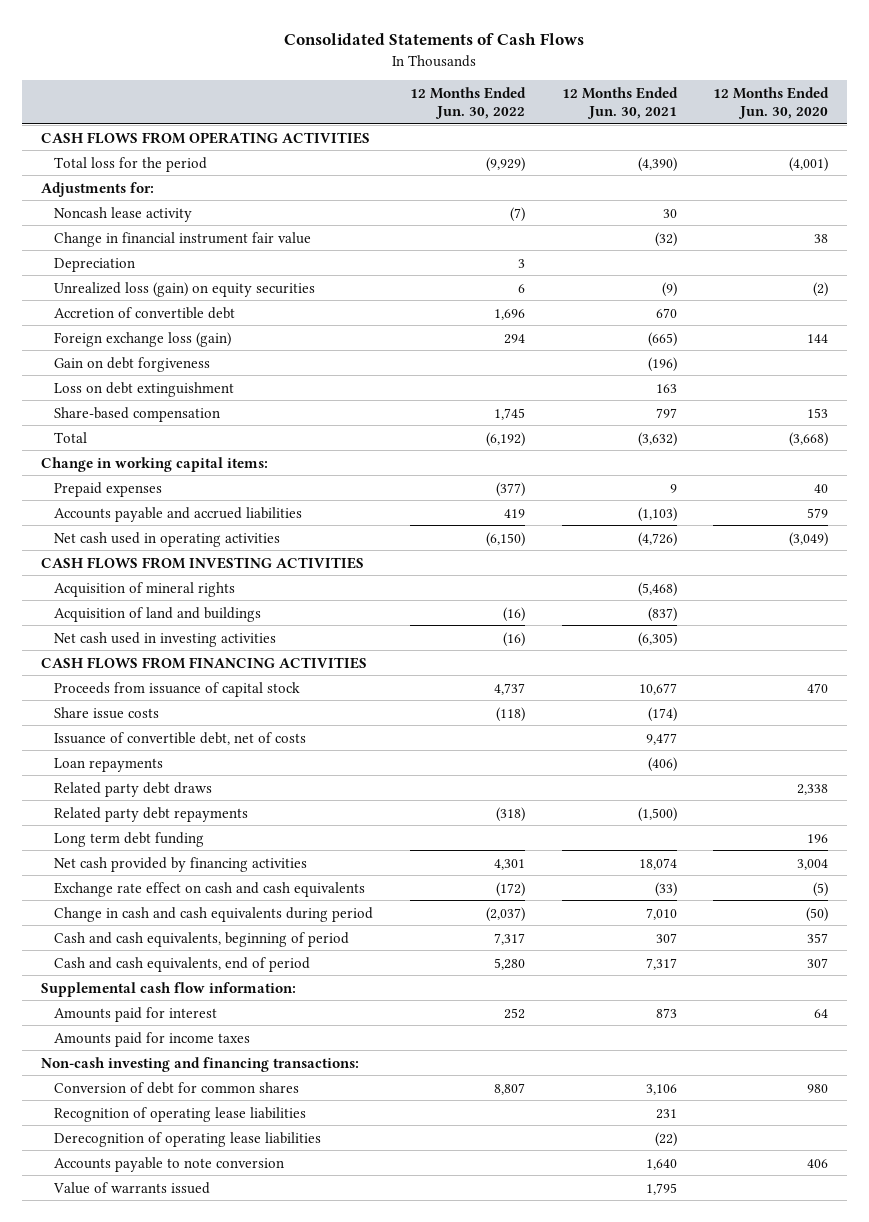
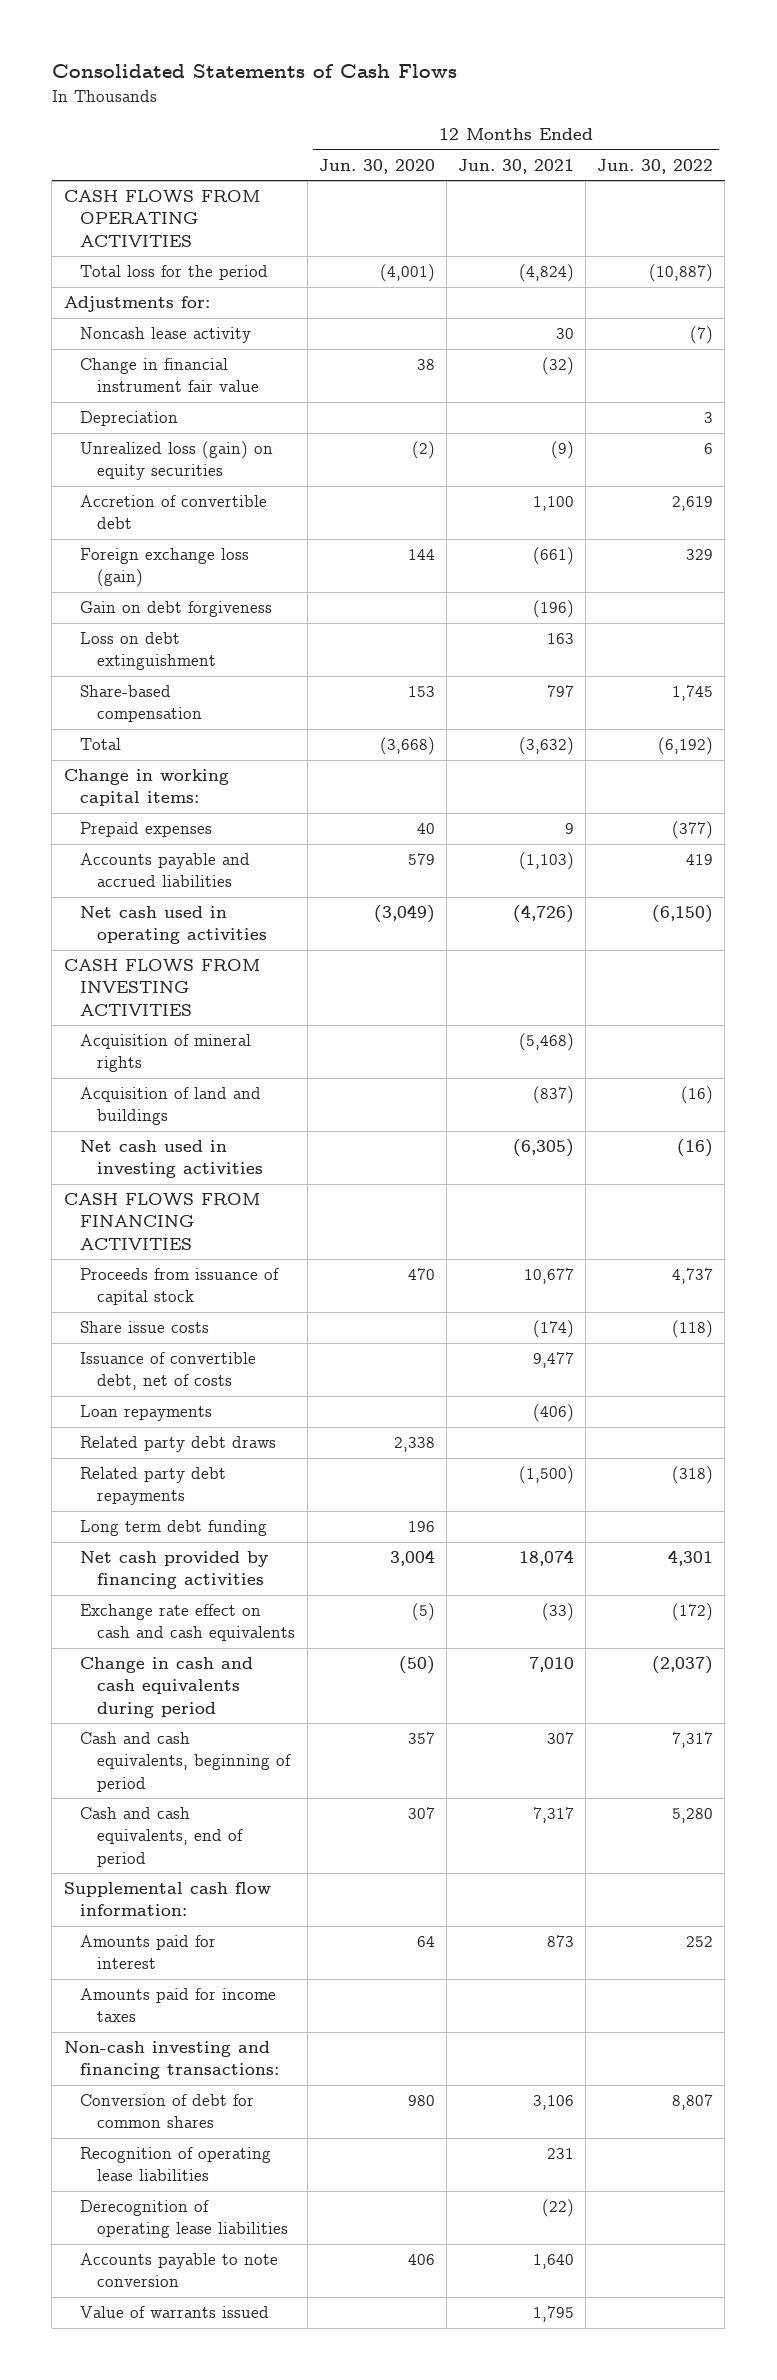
[485,156,525,172] (9,929) -> [649,264,714,283] (10,887)
[637,156,677,172] (4,390) -> [518,264,574,283] (4,824)
[493,308,525,320] 1,696 -> [672,496,714,512] 2,619
[655,307,677,318] 670 -> [532,496,574,512] 1,100
[503,333,525,344] 294 -> [686,549,714,561] 329
[647,331,677,347] (665) -> [532,547,574,566] (661)

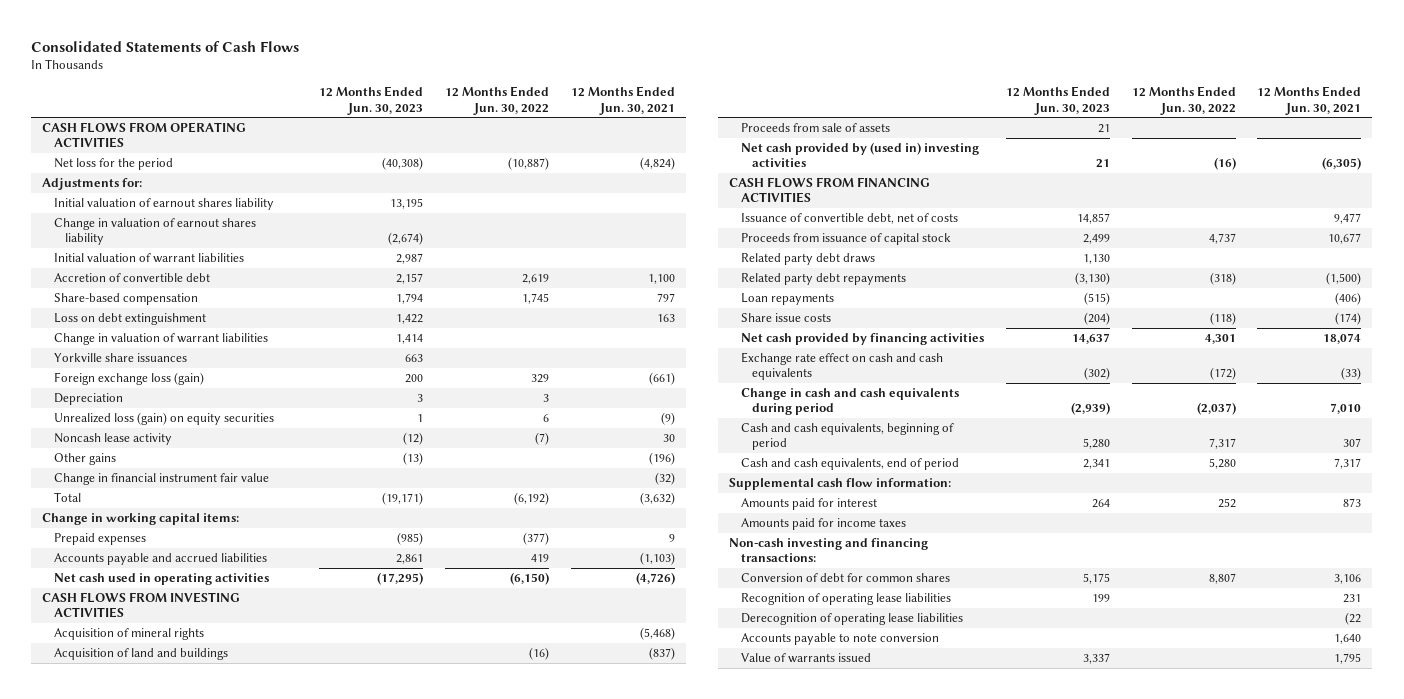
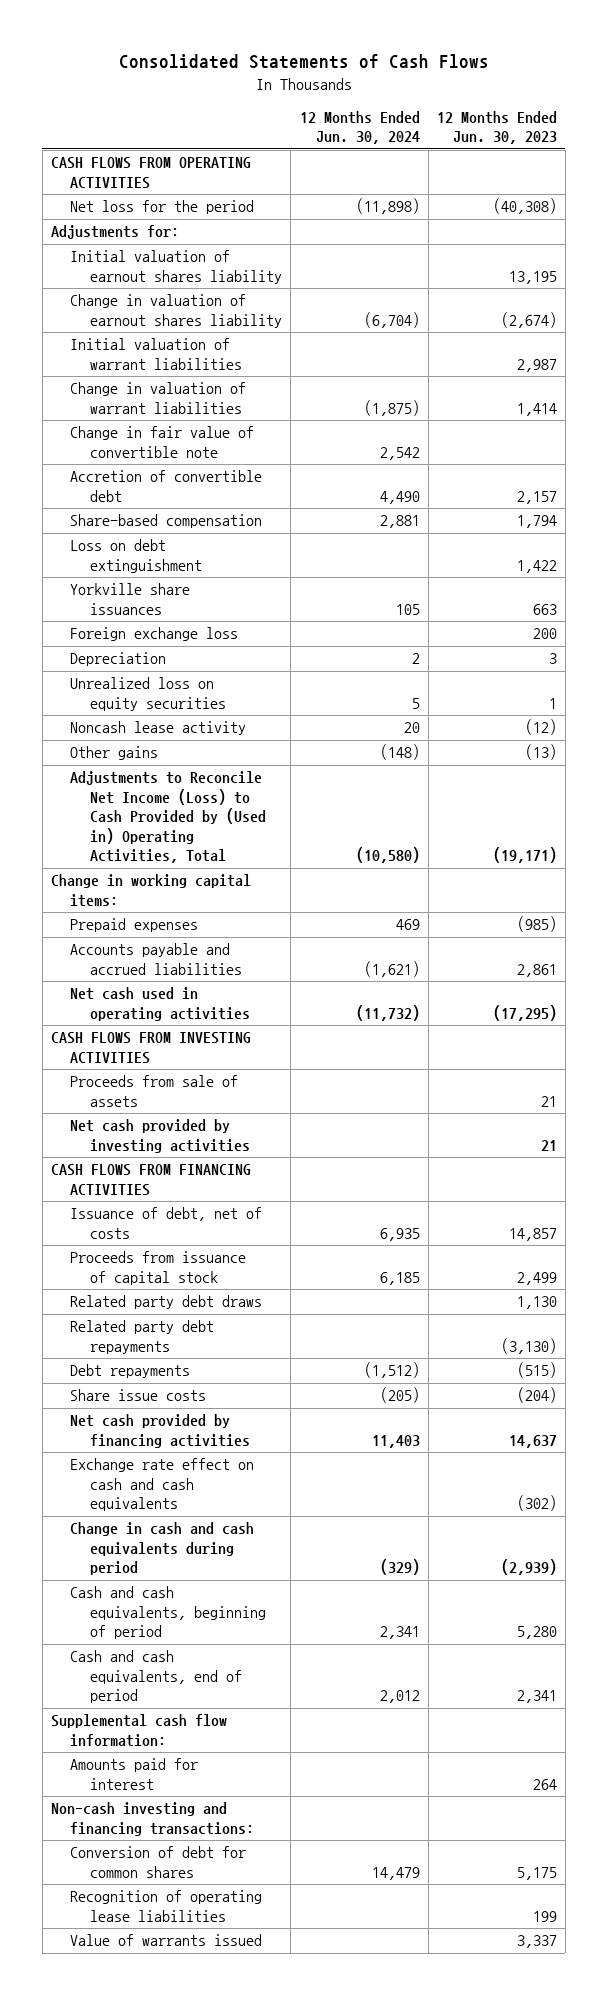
[444,86,549,115] 12 Months Ended Jun. 30, 2022 -> none
[570,86,675,115] 12 Months Ended Jun. 30, 2021 -> none
none -> [299,111,420,145] 12 Months Ended Jun. 30, 2024
[53,333,268,346] Change in valuation of warrant liabilities -> [70,382,247,414] Change in valuation of warrant liabilities
none -> [70,426,255,458] Change in fair value of convertible note
[53,372,204,386] Foreign exchange loss (gain) -> [70,627,239,642] Foreign exchange loss
[53,412,274,426] Unrealized loss (gain) on equity securities -> [70,677,227,711] Unrealized loss on equity securities
[53,473,269,486] Change in financial instrument fair value -> none
[53,492,81,503] Total -> [70,771,267,864] Adjustments to Reconcile Net Income (Loss) to Cash Provided by (Used in) Operating Activities, Total
[53,628,204,641] Acquisition of mineral rights -> none
[53,648,228,661] Acquisition of land and buildings -> none
[740,142,979,168] Net cash provided by (used in) investing activities -> [70,1119,251,1153] Net cash provided by investing activities
[740,213,958,225] Issuance of convertible debt, net of costs -> [70,1207,263,1239] Issuance of debt, net of costs
[740,293,834,306] Loan repayments -> [70,1364,191,1379] Debt repayments
[740,518,906,531] Amounts paid for income taxes -> none
[740,613,963,626] Derecognition of operating lease liabilities -> none
[740,633,939,646] Accounts payable to note conversion -> none

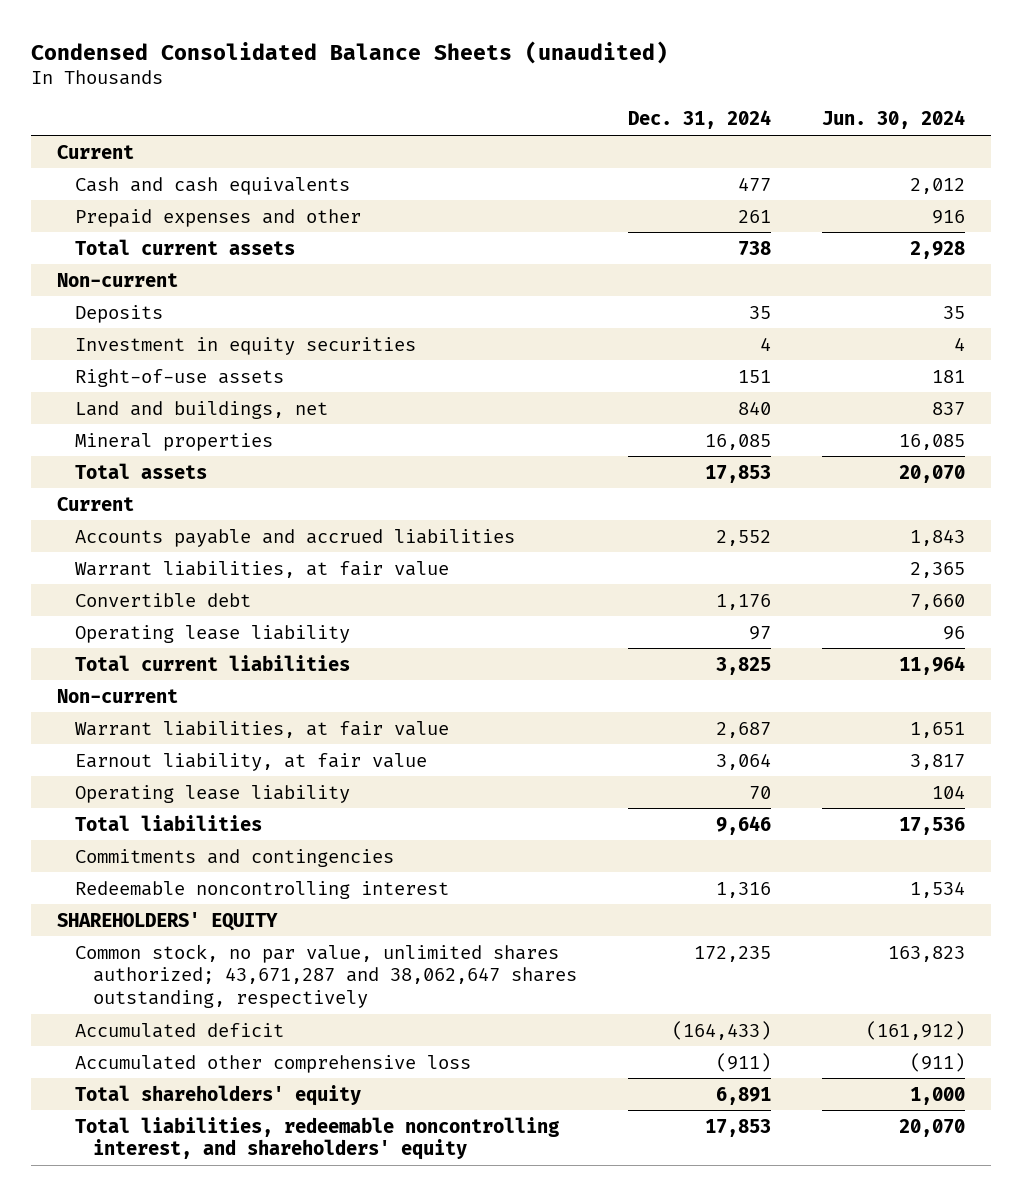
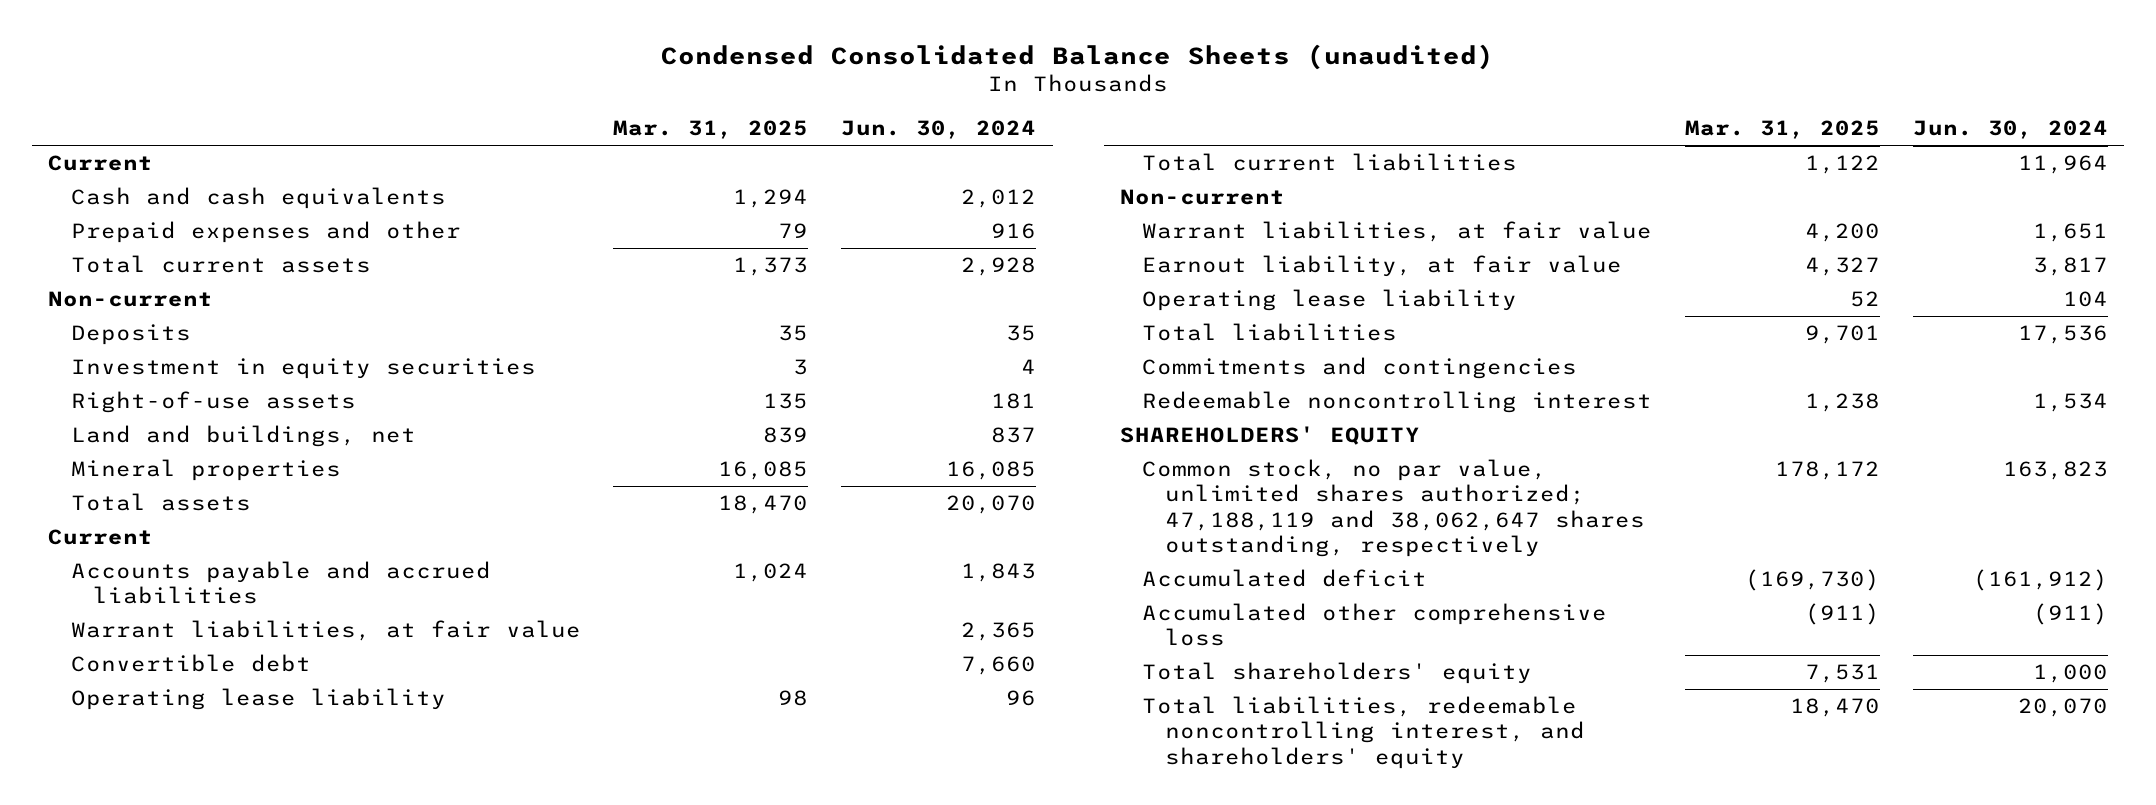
[628,110,772,130] Dec. 31, 2024 -> none
none -> [613,120,809,140] Mar. 31, 2025
[74,943,578,1008] Common stock, no par value, unlimited shares authorized; 43,671,287 and 38,062,647 shares outstanding, respectively -> [1142,459,1645,557] Common stock, no par value, unlimited shares authorized; 47,188,119 and 38,062,647 shares outstanding, respectively

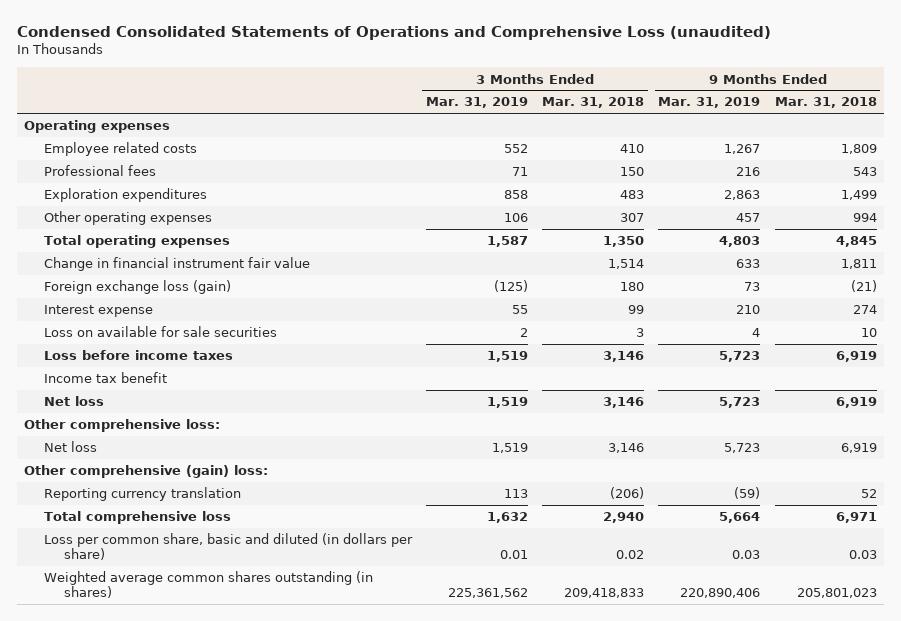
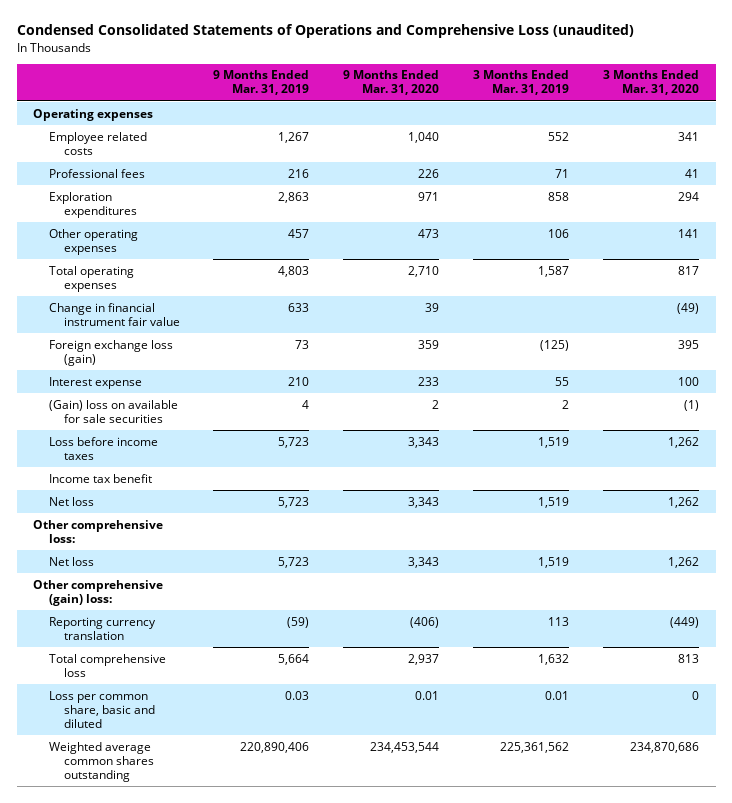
[542,97,645,109] Mar. 31, 2018 -> none
[774,97,877,109] Mar. 31, 2018 -> none
none -> [343,70,440,96] 9 Months Ended Mar. 31, 2020
none -> [602,70,699,96] 3 Months Ended Mar. 31, 2020
[43,326,277,338] Loss on available for sale securities -> [48,399,178,423] (Gain) loss on available for sale securities
[43,533,413,561] Loss per common share, basic and diluted (in dollars per share) -> [48,690,155,729] Loss per common share, basic and diluted
[43,571,373,599] Weighted average common shares outstanding (in shares) -> [48,741,154,783] Weighted average common shares outstanding

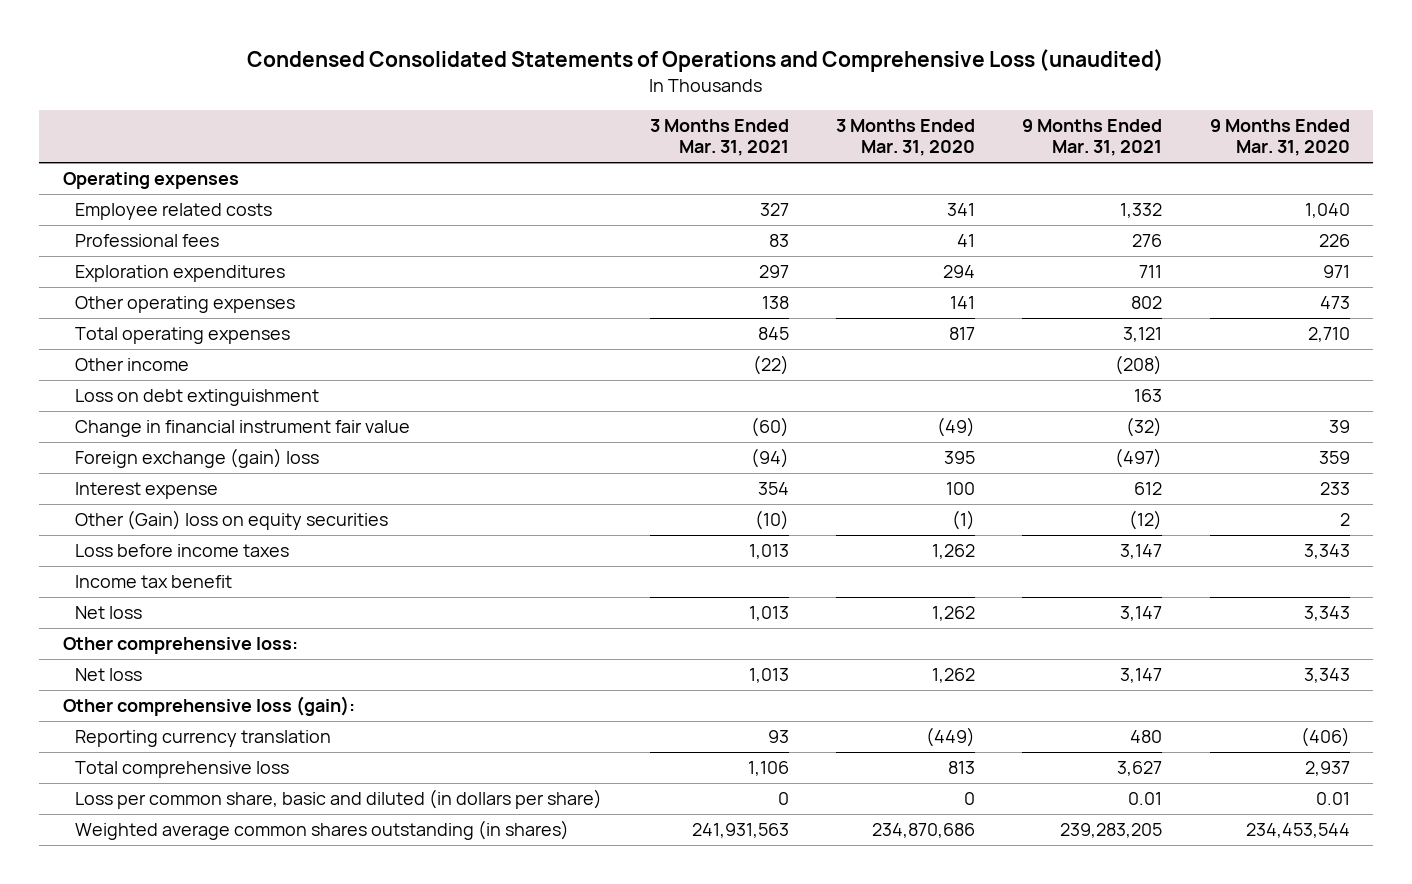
[213,70,310,96] 9 Months Ended Mar. 31, 2019 -> none
[473,70,570,96] 3 Months Ended Mar. 31, 2019 -> none
none -> [649,119,789,157] 3 Months Ended Mar. 31, 2021
none -> [1022,119,1163,157] 9 Months Ended Mar. 31, 2021
none -> [75,358,190,372] Other income
none -> [75,389,320,407] Loss on debt extinguishment
[48,339,173,366] Foreign exchange loss (gain) -> [75,448,320,469] Foreign exchange (gain) loss
[48,399,178,423] (Gain) loss on available for sale securities -> [75,510,389,531] Other (Gain) loss on equity securities
[33,579,164,606] Other comprehensive (gain) loss: -> [62,696,355,717] Other comprehensive loss (gain):
[48,690,155,729] Loss per common share, basic and diluted -> [75,789,603,810] Loss per common share, basic and diluted (in dollars per share)
[48,741,154,783] Weighted average common shares outstanding -> [75,820,570,841] Weighted average common shares outstanding (in shares)

